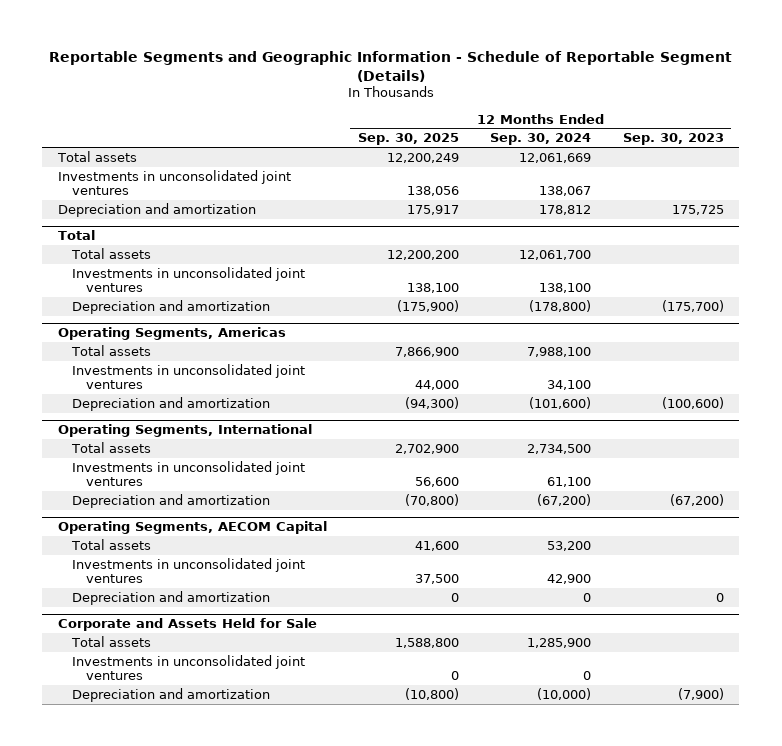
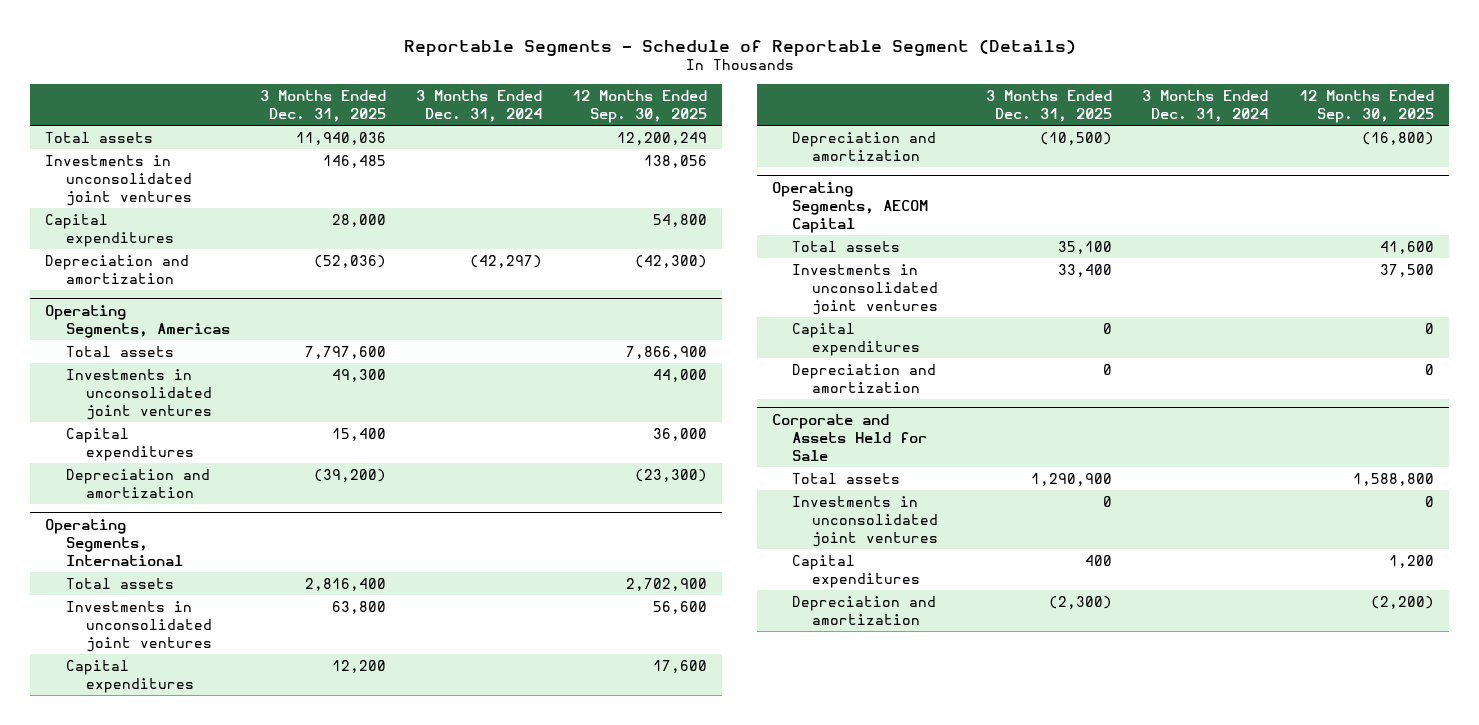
[48,50,732,82] Reportable Segments and Geographic Information - Schedule of Reportable Segment (Details) -> [403,39,1076,57] Reportable Segments - Schedule of Reportable Segment (Details)
[490,133,592,146] Sep. 30, 2024 -> none
[622,133,724,146] Sep. 30, 2023 -> none
none -> [259,90,386,122] 3 Months Ended Dec. 31, 2025
none -> [416,90,543,122] 3 Months Ended Dec. 31, 2024
[58,230,96,241] Total -> none
[71,247,152,259] Total assets -> none
[72,266,306,293] Investments in unconsolidated joint ventures -> none
[72,299,271,314] Depreciation and amortization -> none
none -> [45,213,174,247] Capital expenditures
[407,204,460,215] 175,917 -> [635,254,708,268] (42,300)
none -> [65,427,194,461] Capital expenditures
[405,396,460,409] (94,300) -> [635,468,708,482] (23,300)
none -> [65,659,194,693] Capital expenditures
[405,493,460,506] (70,800) -> [1361,131,1434,145] (16,800)
none -> [792,322,921,356] Capital expenditures
none -> [792,554,921,588] Capital expenditures
[405,687,460,700] (10,800) -> [1370,595,1434,609] (2,200)

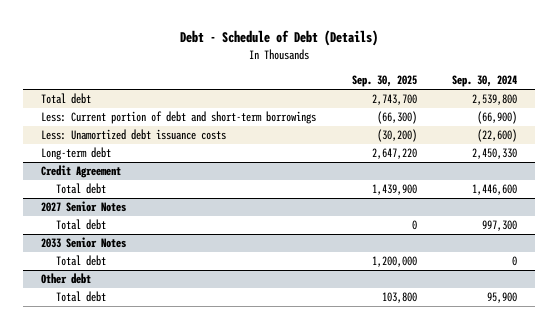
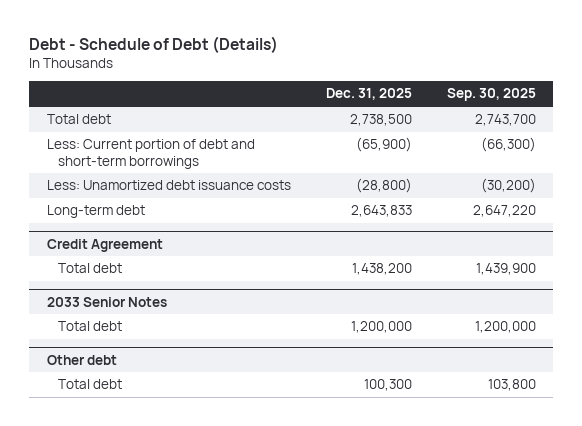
[452,75,518,88] Sep. 30, 2024 -> none
none -> [325,88,412,101] Dec. 31, 2025
[41,201,127,213] 2027 Senior Notes -> none
[55,219,106,231] Total debt -> none

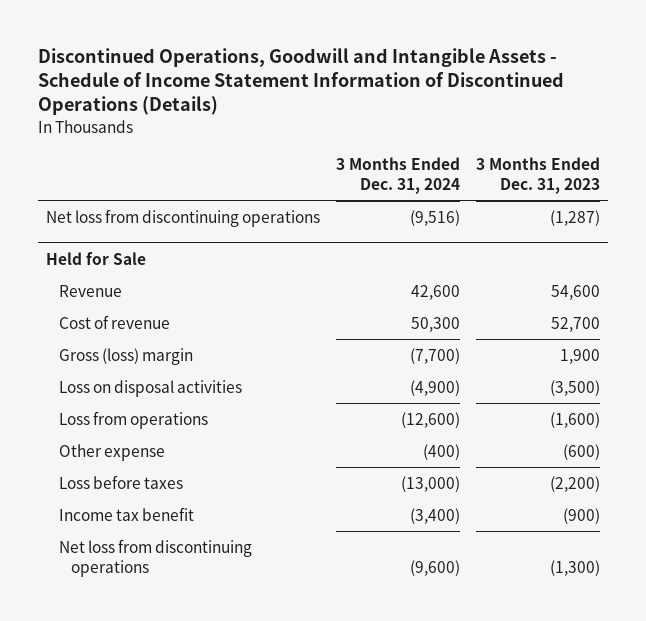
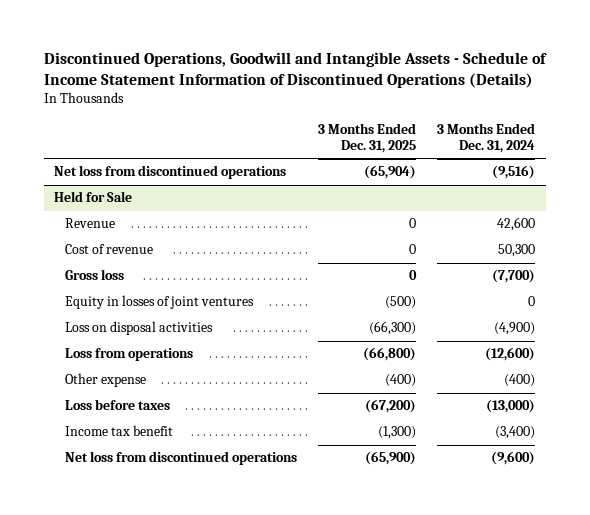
[475,157,600,195] 3 Months Ended Dec. 31, 2023 -> none
none -> [318,122,417,153] 3 Months Ended Dec. 31, 2025
[46,208,321,227] Net loss from discontinuing operations -> [54,165,287,180] Net loss from discontinued operations
[58,347,193,365] Gross (loss) margin -> [65,269,125,281] Gross loss
none -> [65,295,255,310] Equity in losses of joint ventures
[58,538,252,577] Net loss from discontinuing operations -> [65,451,298,466] Net loss from discontinued operations

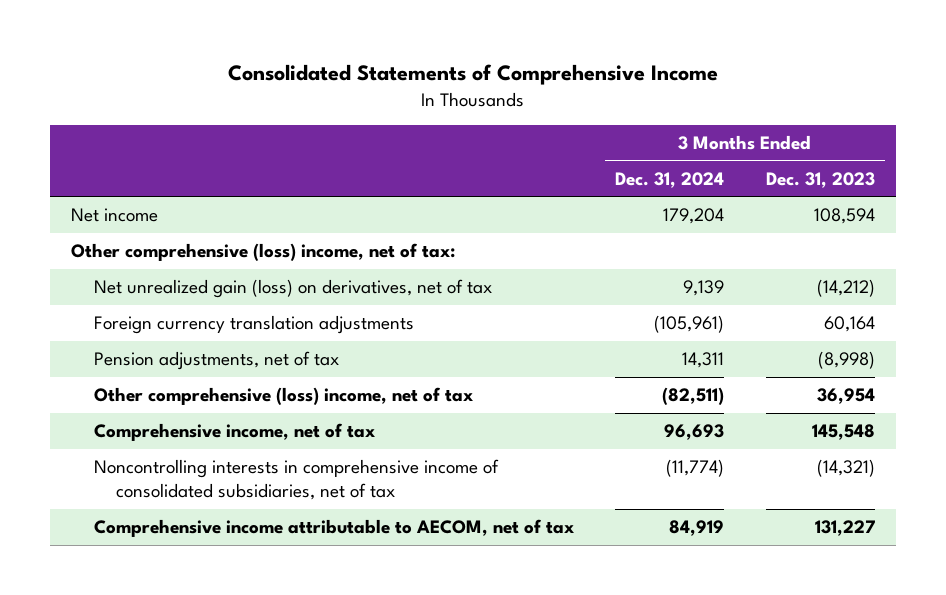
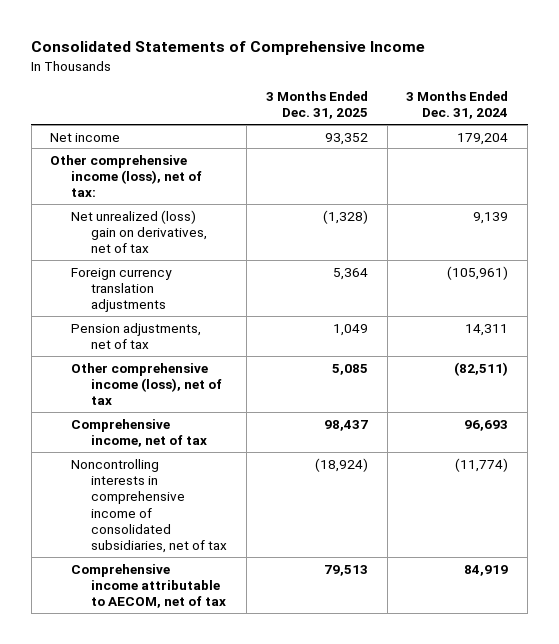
[765,171,875,188] Dec. 31, 2023 -> none
none -> [265,91,368,120] 3 Months Ended Dec. 31, 2025
[71,243,456,262] Other comprehensive (loss) income, net of tax: -> [50,154,202,198] Other comprehensive income (loss), net of tax:
[93,279,492,299] Net unrealized gain (loss) on derivatives, net of tax -> [70,209,208,254] Net unrealized (loss) gain on derivatives, net of tax
[93,387,473,406] Other comprehensive (loss) income, net of tax -> [70,362,223,406] Other comprehensive income (loss), net of tax

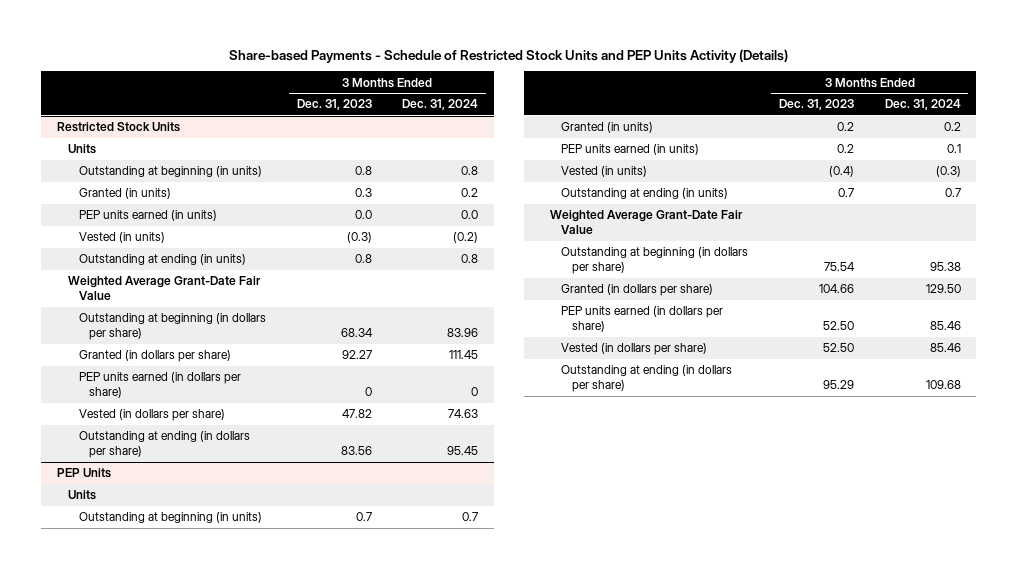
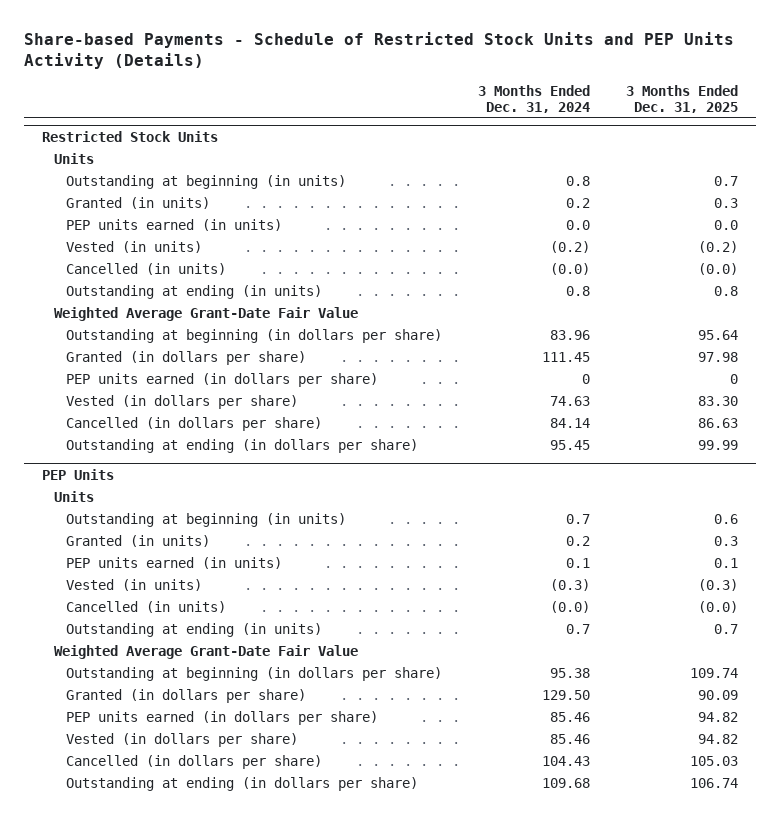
[296,99,372,111] Dec. 31, 2023 -> none
none -> [625,84,738,113] 3 Months Ended Dec. 31, 2025
none -> [65,262,226,275] Cancelled (in units)
none -> [65,416,322,431] Cancelled (in dollars per share)
none -> [65,600,226,613] Cancelled (in units)
none -> [65,754,322,769] Cancelled (in dollars per share)

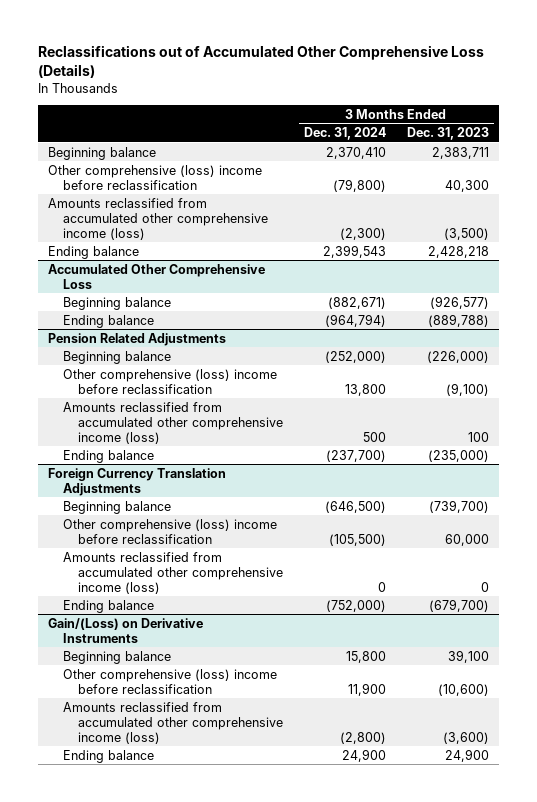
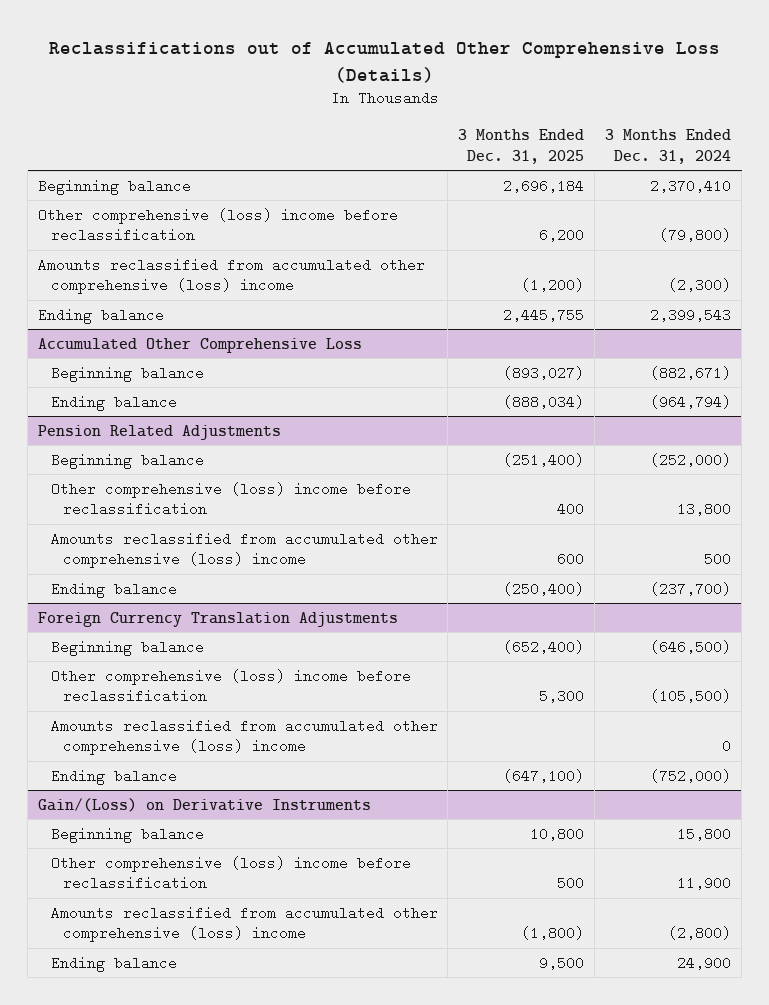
[406,127,489,141] Dec. 31, 2023 -> none
none -> [458,129,585,164] 3 Months Ended Dec. 31, 2025
[48,197,269,240] Amounts reclassified from accumulated other comprehensive income (loss) -> [38,257,426,295] Amounts reclassified from accumulated other comprehensive (loss) income
[63,401,284,444] Amounts reclassified from accumulated other comprehensive income (loss) -> [50,531,438,569] Amounts reclassified from accumulated other comprehensive (loss) income
[63,551,284,594] Amounts reclassified from accumulated other comprehensive income (loss) -> [50,718,438,756] Amounts reclassified from accumulated other comprehensive (loss) income
[63,701,284,744] Amounts reclassified from accumulated other comprehensive income (loss) -> [50,905,438,943] Amounts reclassified from accumulated other comprehensive (loss) income

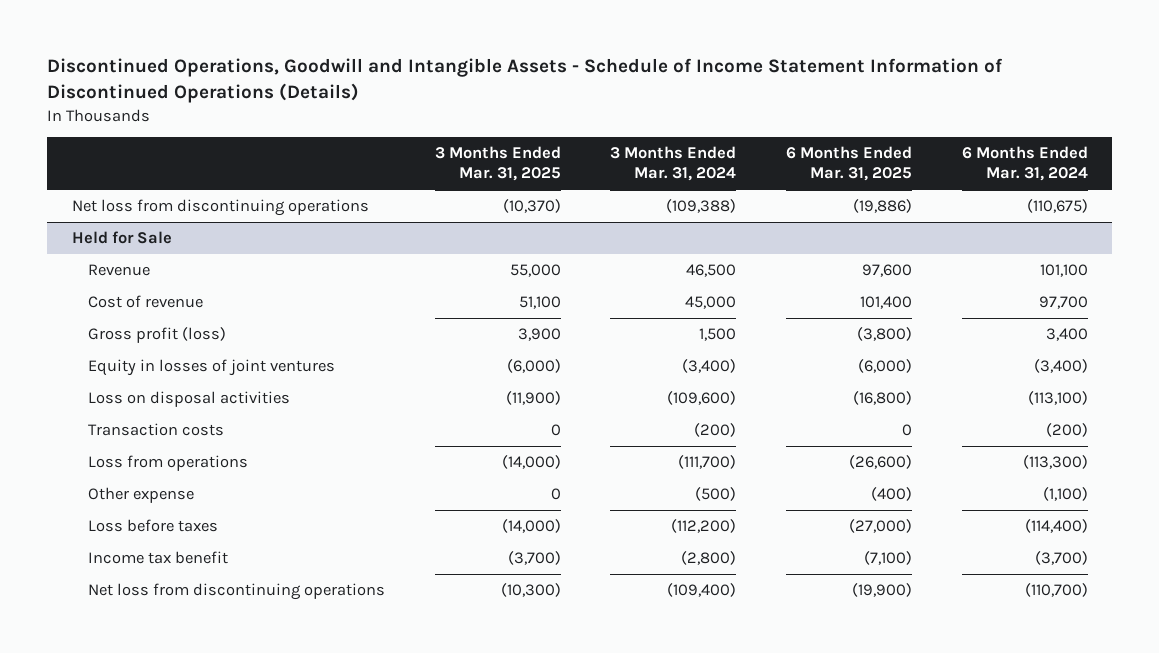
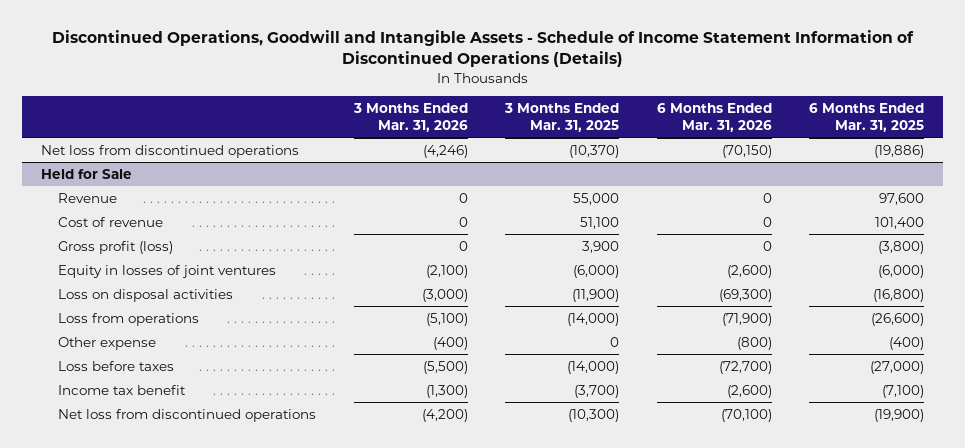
[610,146,737,182] 3 Months Ended Mar. 31, 2024 -> none
[961,146,1088,182] 6 Months Ended Mar. 31, 2024 -> none
none -> [352,102,468,132] 3 Months Ended Mar. 31, 2026
none -> [656,102,772,132] 6 Months Ended Mar. 31, 2026
[71,199,369,217] Net loss from discontinuing operations -> [41,144,300,158] Net loss from discontinued operations
[88,423,225,437] Transaction costs -> none
[88,583,386,601] Net loss from discontinuing operations -> [58,408,317,422] Net loss from discontinued operations

